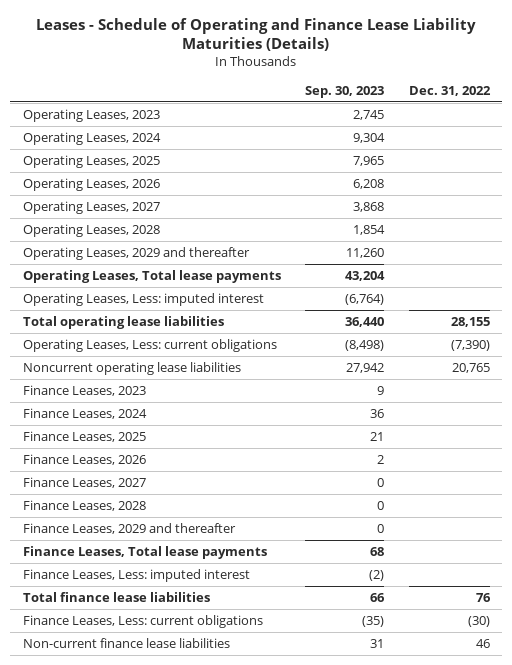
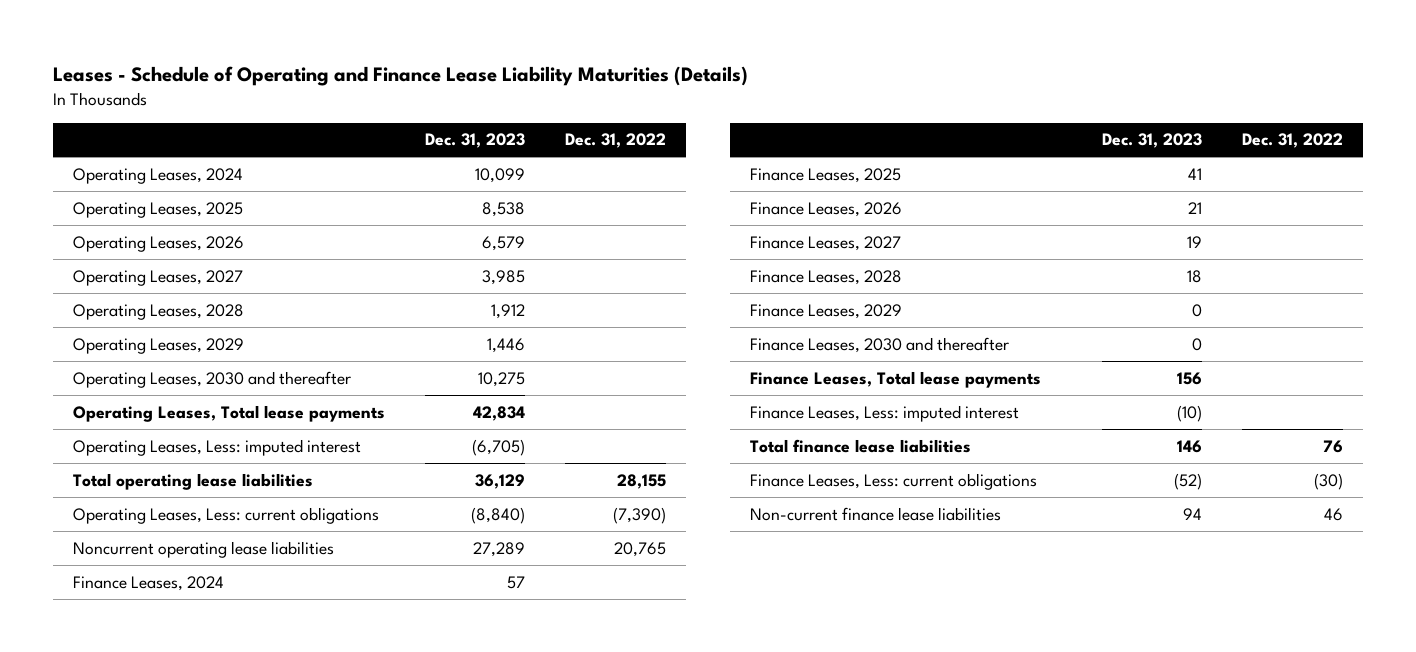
[305,85,385,98] Sep. 30, 2023 -> none
none -> [425,133,526,149] Dec. 31, 2023
[22,109,160,123] Operating Leases, 2023 -> none
none -> [73,337,245,354] Operating Leases, 2029
[22,247,250,261] Operating Leases, 2029 and thereafter -> [73,370,352,388] Operating Leases, 2030 and thereafter
[22,385,146,397] Finance Leases, 2023 -> none
none -> [750,303,903,319] Finance Leases, 2029
[22,523,236,535] Finance Leases, 2029 and thereafter -> [750,336,1010,353] Finance Leases, 2030 and thereafter

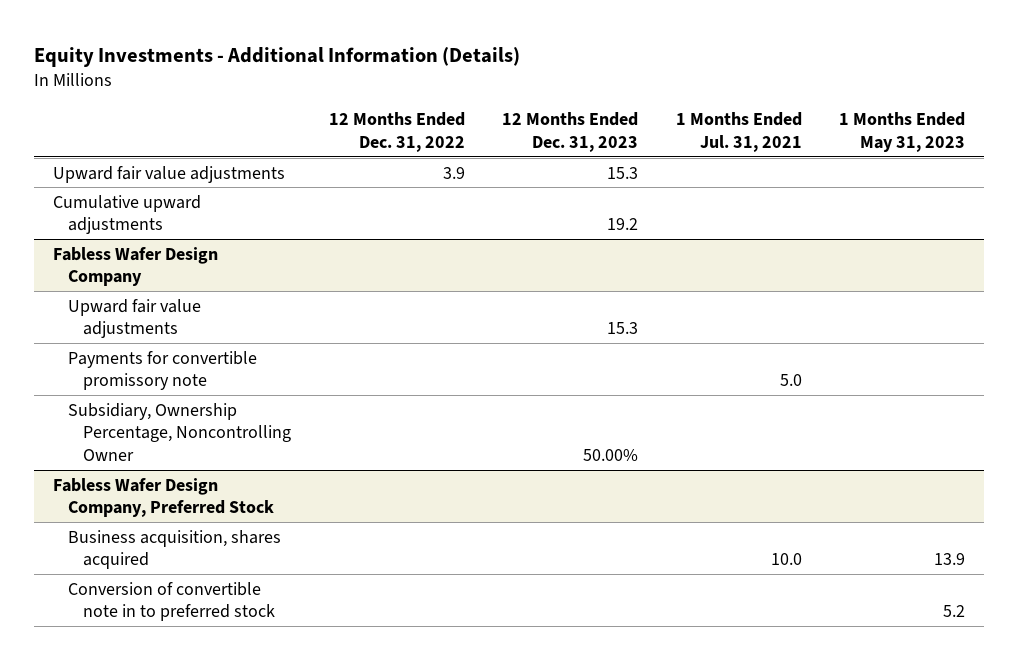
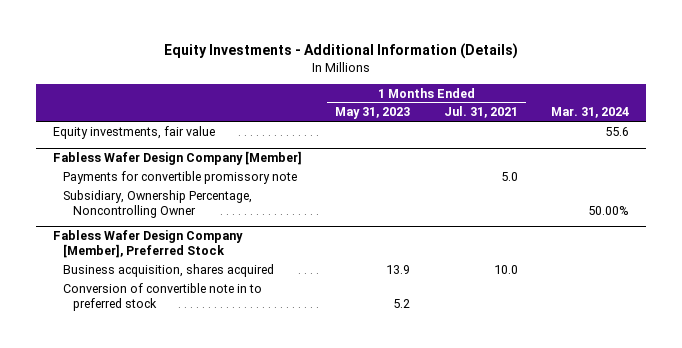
[328,112,465,153] 12 Months Ended Dec. 31, 2022 -> none
[502,112,639,153] 12 Months Ended Dec. 31, 2023 -> none
none -> [551,107,630,119] Mar. 31, 2024
[52,165,285,183] Upward fair value adjustments -> none
[52,194,201,235] Cumulative upward adjustments -> none
[67,298,201,339] Upward fair value adjustments -> none
none -> [52,125,215,139] Equity investments, fair value
[52,246,218,287] Fabless Wafer Design Company -> [52,151,302,166] Fabless Wafer Design Company [Member]
[52,477,274,518] Fabless Wafer Design Company, Preferred Stock -> [52,230,243,258] Fabless Wafer Design Company [Member], Preferred Stock

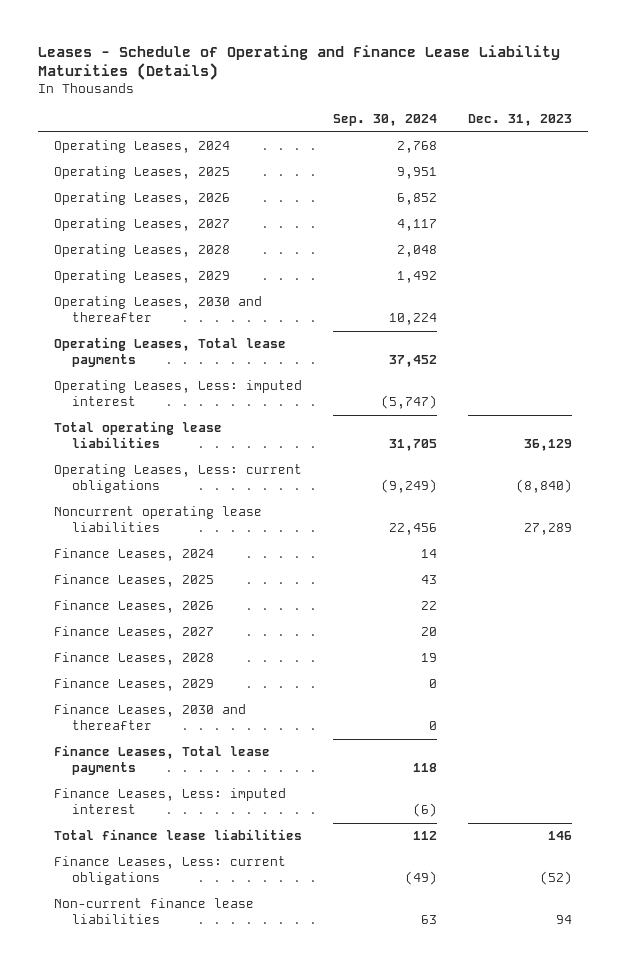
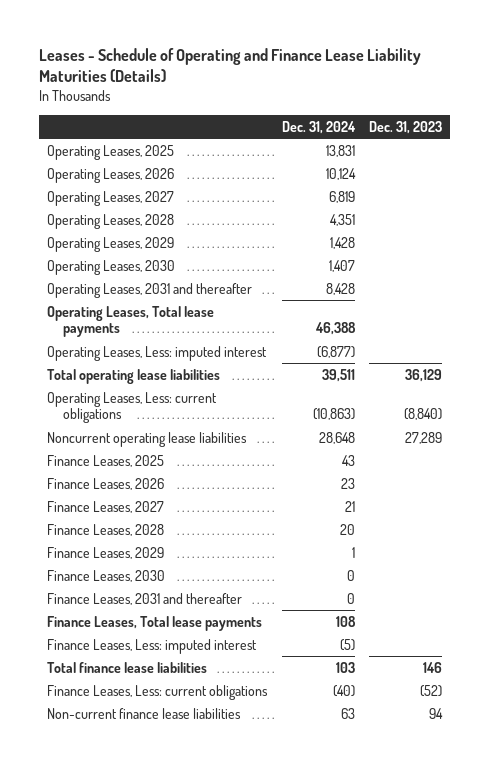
[332,114,437,127] Sep. 30, 2024 -> none
none -> [281,120,356,134] Dec. 31, 2024
[53,140,230,154] Operating Leases, 2024 -> none
none -> [46,259,175,275] Operating Leases, 2030
[53,296,262,323] Operating Leases, 2030 and thereafter -> [46,282,252,298] Operating Leases, 2031 and thereafter
[53,548,214,562] Finance Leases, 2024 -> none
none -> [46,569,165,582] Finance Leases, 2030
[53,704,246,731] Finance Leases, 2030 and thereafter -> [46,592,242,605] Finance Leases, 2031 and thereafter

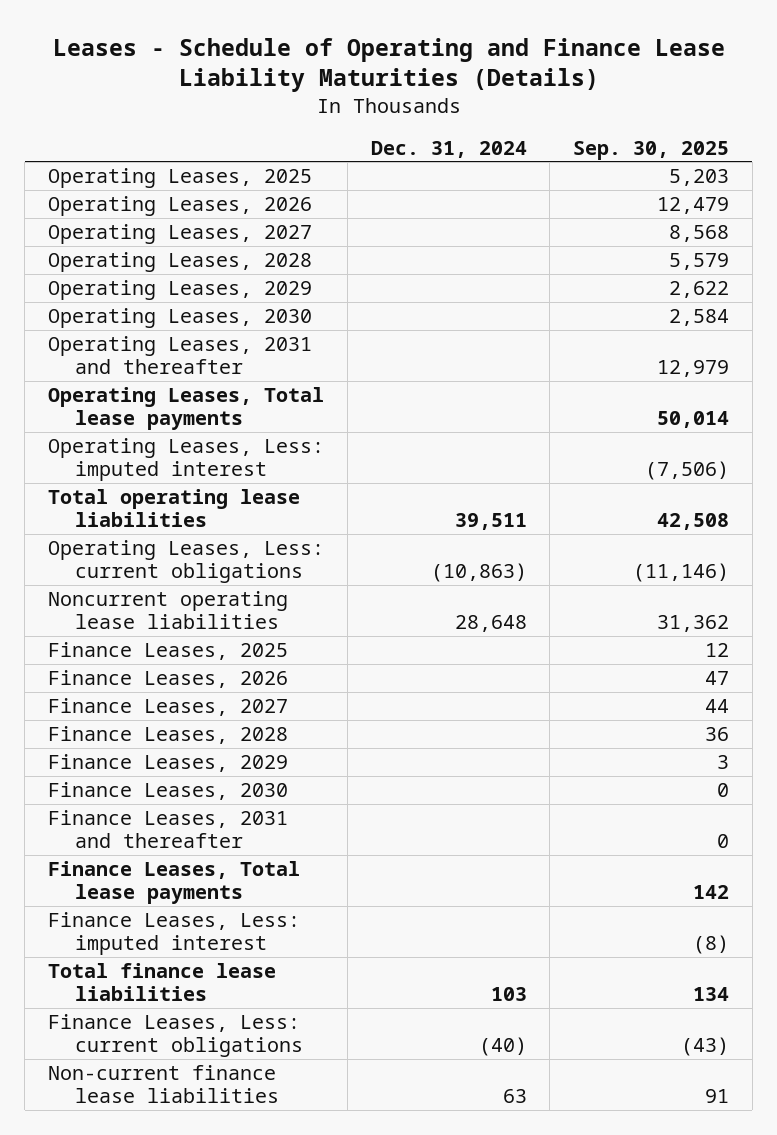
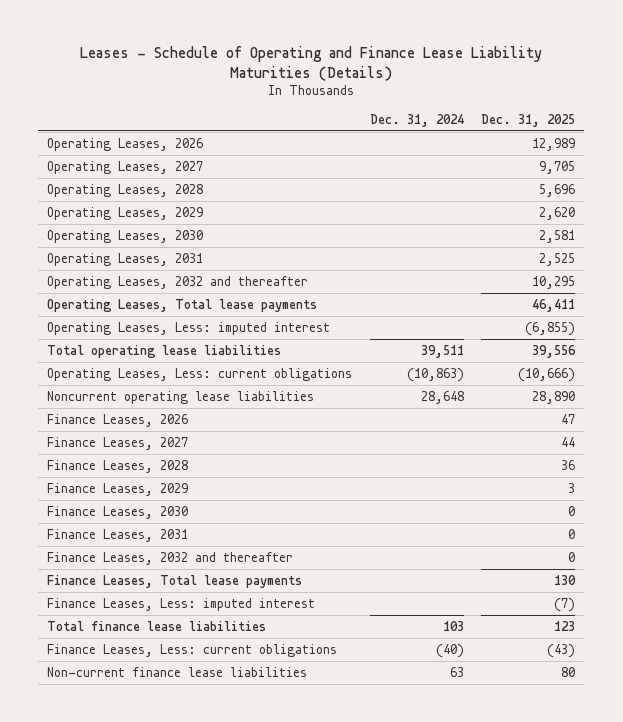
[573,140,730,160] Sep. 30, 2025 -> none
none -> [481,113,576,127] Dec. 31, 2025
[47,168,312,189] Operating Leases, 2025 -> none
none -> [47,252,204,266] Operating Leases, 2031
[47,336,312,375] Operating Leases, 2031 and thereafter -> [47,275,309,289] Operating Leases, 2032 and thereafter
[47,642,288,661] Finance Leases, 2025 -> none
none -> [47,528,189,542] Finance Leases, 2031
[47,810,288,849] Finance Leases, 2031 and thereafter -> [47,551,294,565] Finance Leases, 2032 and thereafter

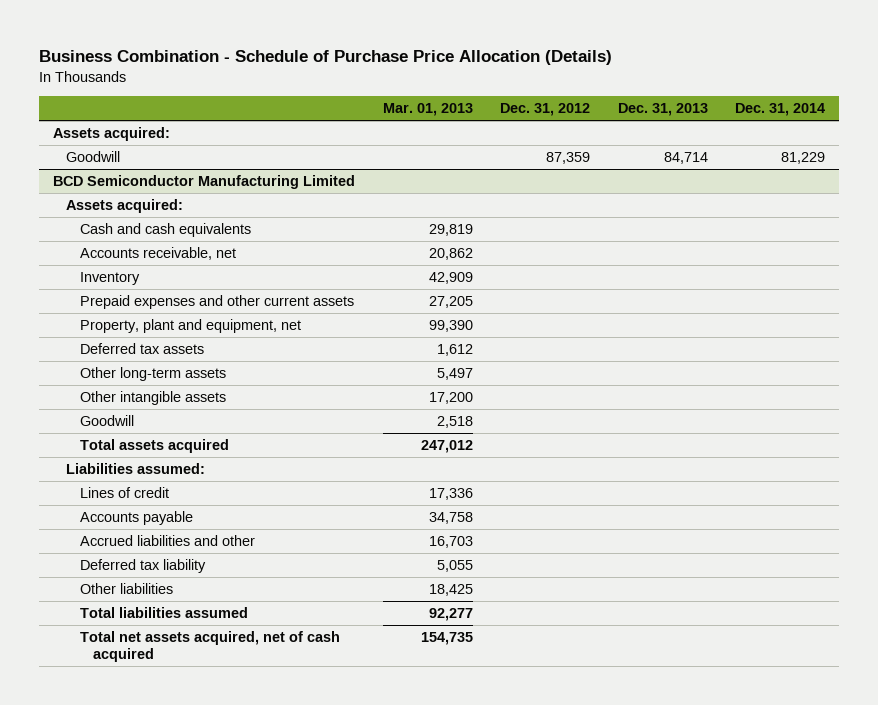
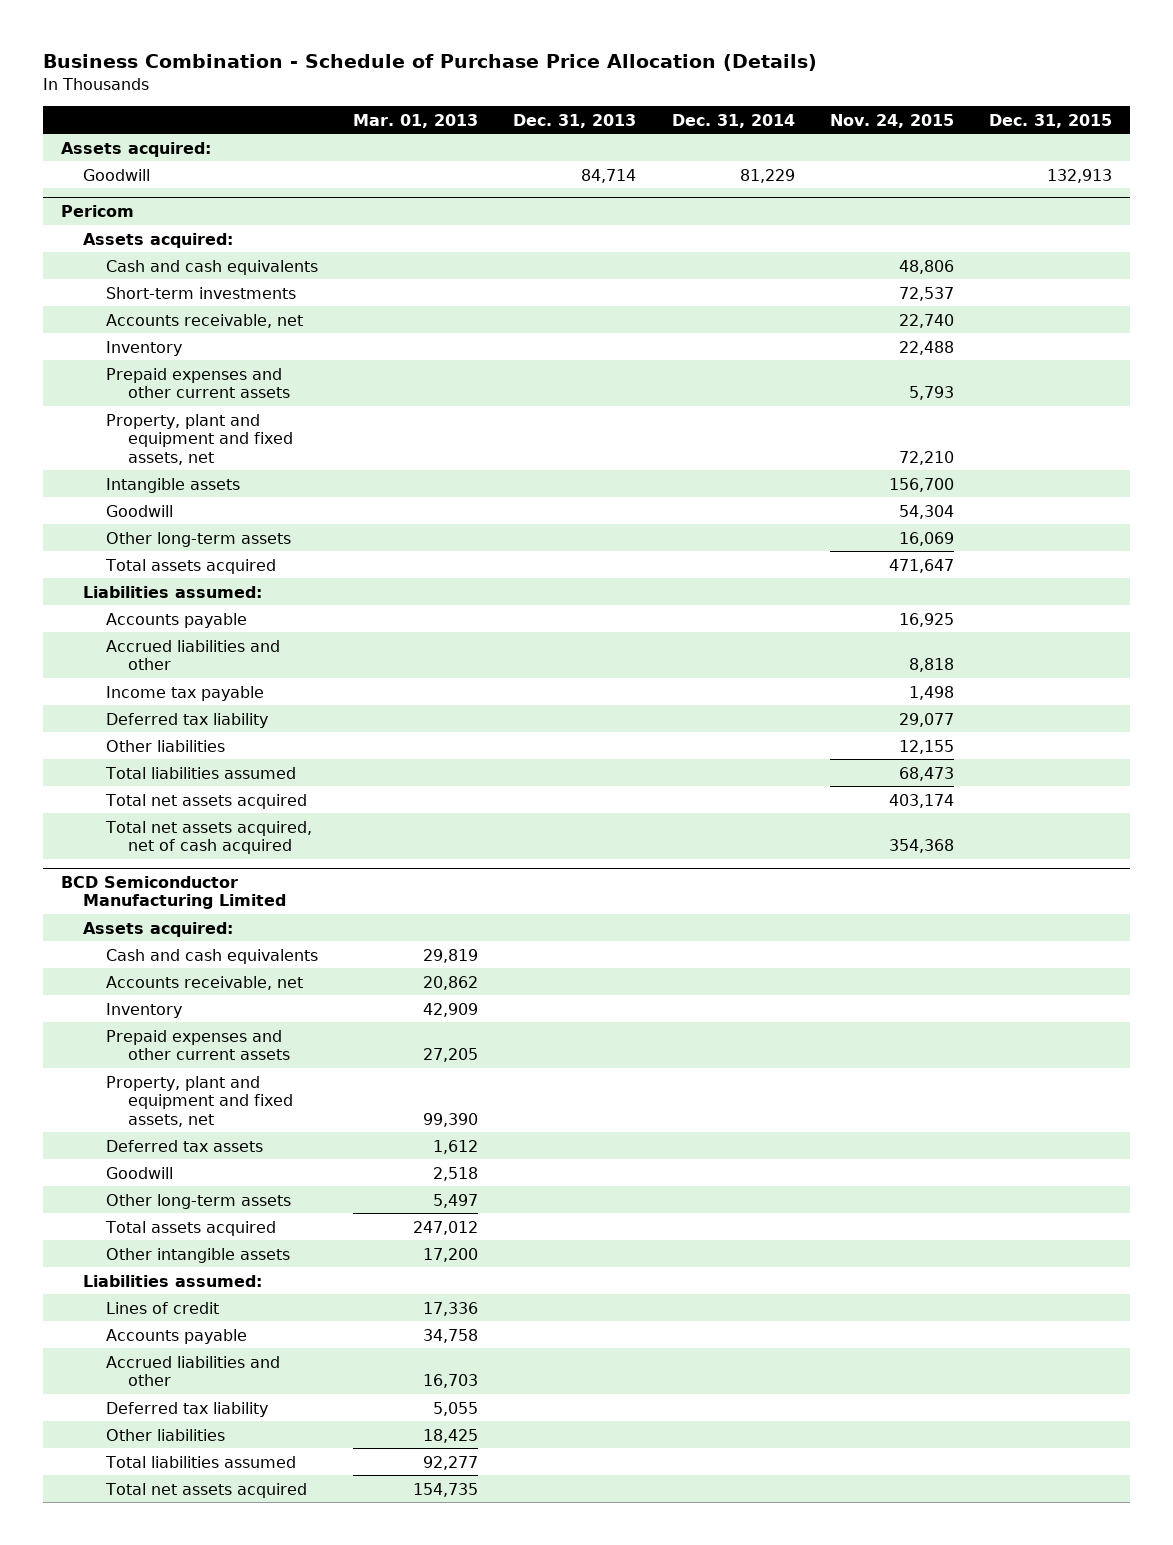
[500,103,591,117] Dec. 31, 2012 -> none
none -> [829,113,954,128] Nov. 24, 2015
none -> [989,113,1113,128] Dec. 31, 2015
none -> [60,204,134,217] Pericom
none -> [83,232,234,248] Assets acquired:
none -> [105,259,318,275] Cash and cash equivalents
none -> [105,286,296,299] Short-term investments
none -> [105,313,303,328] Accounts receivable, net
none -> [105,340,182,356] Inventory
none -> [105,367,291,399] Prepaid expenses and other current assets
none -> [105,413,294,465] Property, plant and equipment and fixed assets, net
none -> [105,477,240,493] Intangible assets
none -> [105,504,173,517] Goodwill
none -> [105,531,291,547] Other long-term assets
none -> [104,558,276,574] Total assets acquired
none -> [83,585,263,598] Liabilities assumed:
none -> [105,612,247,628] Accounts payable
none -> [105,639,280,671] Accrued liabilities and other
none -> [105,685,264,701] Income tax payable
none -> [105,712,268,728] Deferred tax liability
none -> [105,739,225,752] Other liabilities
none -> [104,766,296,779] Total liabilities assumed
none -> [104,793,307,809] Total net assets acquired
none -> [104,820,312,855] Total net assets acquired, net of cash acquired
[79,318,301,333] Property, plant and equipment, net -> [105,1075,294,1127] Property, plant and equipment and fixed assets, net
[79,366,226,381] Other long-term assets -> [105,1193,291,1209] Other long-term assets
[79,390,226,405] Other intangible assets -> [105,1247,290,1263] Other intangible assets
[79,630,340,663] Total net assets acquired, net of cash acquired -> [104,1482,307,1498] Total net assets acquired

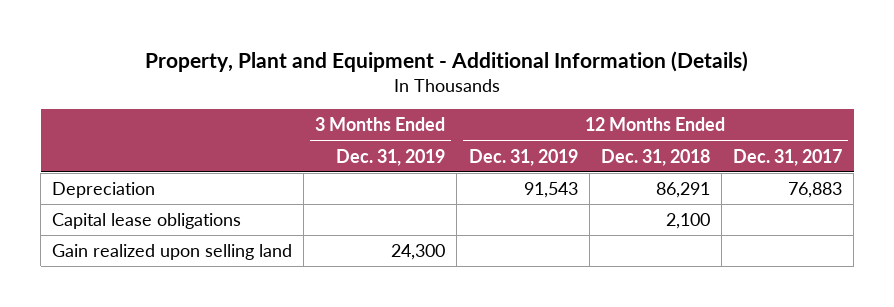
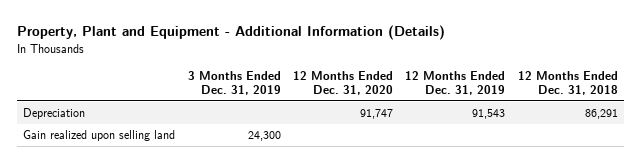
[732,148,842,166] Dec. 31, 2017 -> none
none -> [293,70,394,96] 12 Months Ended Dec. 31, 2020
[52,212,242,229] Capital lease obligations -> none

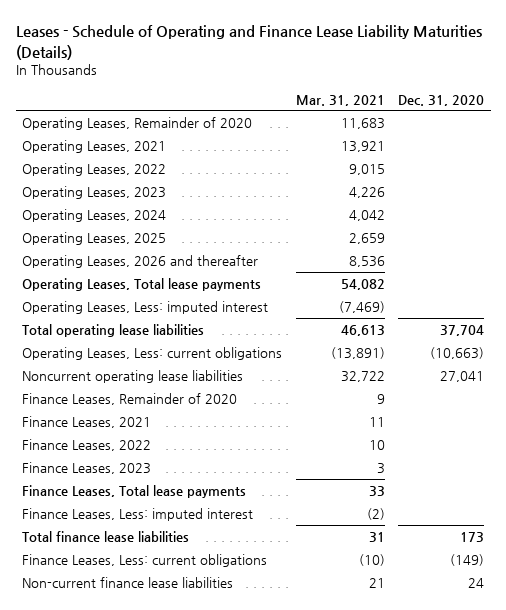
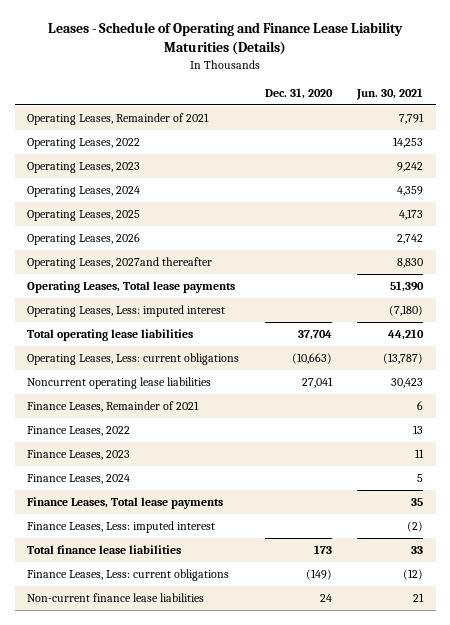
[295,94,385,106] Mar. 31, 2021 -> none
none -> [356,87,424,100] Jun. 30, 2021
[22,140,167,154] Operating Leases, 2021 -> none
[22,117,253,131] Operating Leases, Remainder of 2020 -> [27,113,210,126] Operating Leases, Remainder of 2021
none -> [27,233,141,246] Operating Leases, 2026
[22,255,259,269] Operating Leases, 2026 and thereafter -> [27,257,213,270] Operating Leases, 2027and thereafter
[22,416,152,429] Finance Leases, 2021 -> none
[22,393,238,406] Finance Leases, Remainder of 2020 -> [27,401,200,413] Finance Leases, Remainder of 2021
none -> [27,474,131,485] Finance Leases, 2024

